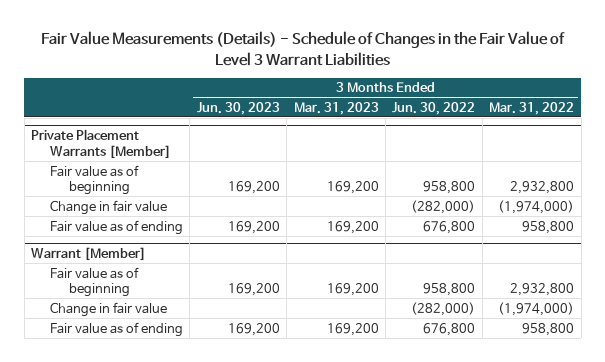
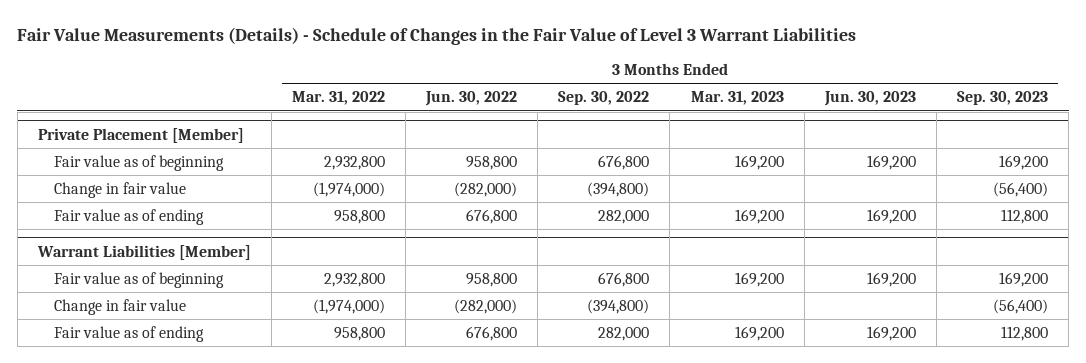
none -> [558,91,650,106] Sep. 30, 2022
none -> [957,91,1049,106] Sep. 30, 2023
[31,129,172,159] Private Placement Warrants [Member] -> [37,127,244,143] Private Placement [Member]
[31,247,147,262] Warrant [Member] -> [36,244,251,260] Warrant Liabilities [Member]

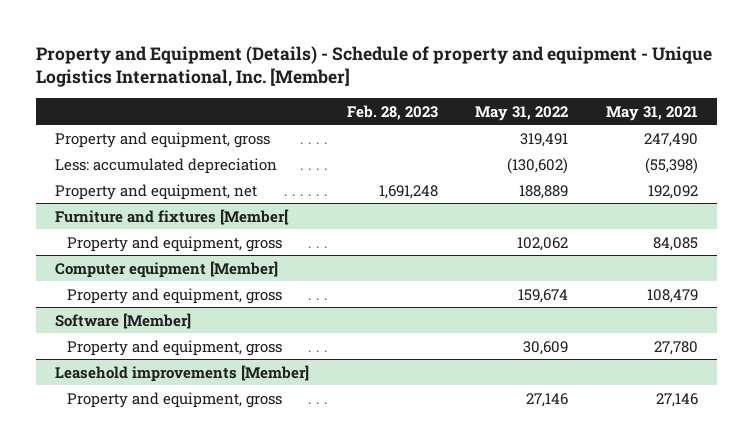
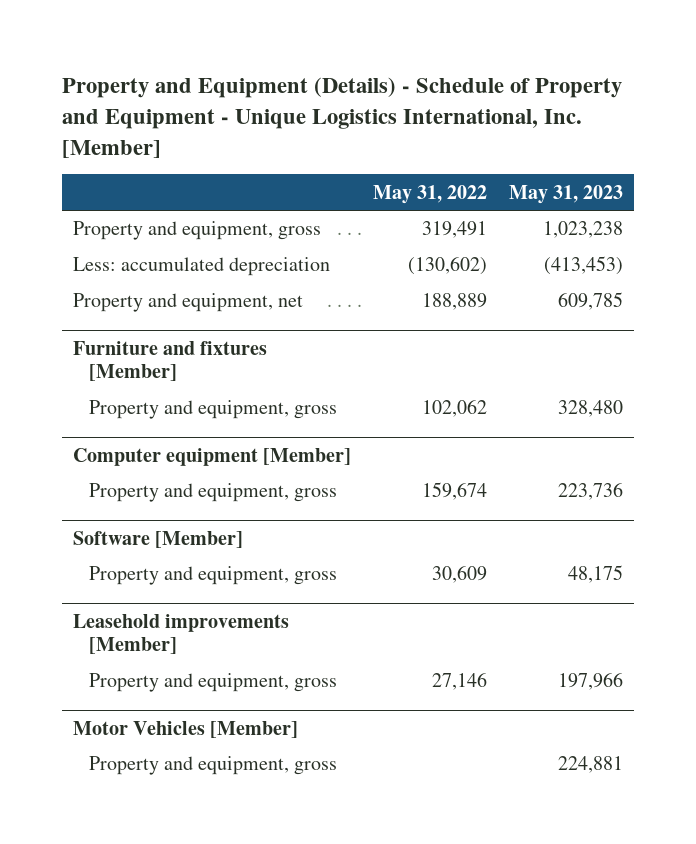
[36,45,713,87] Property and Equipment (Details) - Schedule of property and equipment - Unique Logistics International, Inc. [Member] -> [62,77,623,158] Property and Equipment (Details) - Schedule of Property and Equipment - Unique Logistics International, Inc. [Member]
[346,104,438,120] Feb. 28, 2023 -> none
[606,105,699,121] May 31, 2021 -> none
none -> [508,184,623,204] May 31, 2023
[55,208,290,225] Furniture and fixtures [Member[ -> [73,341,268,382] Furniture and fixtures [Member]
none -> [73,721,299,739] Motor Vehicles [Member]
none -> [88,756,337,776] Property and equipment, gross

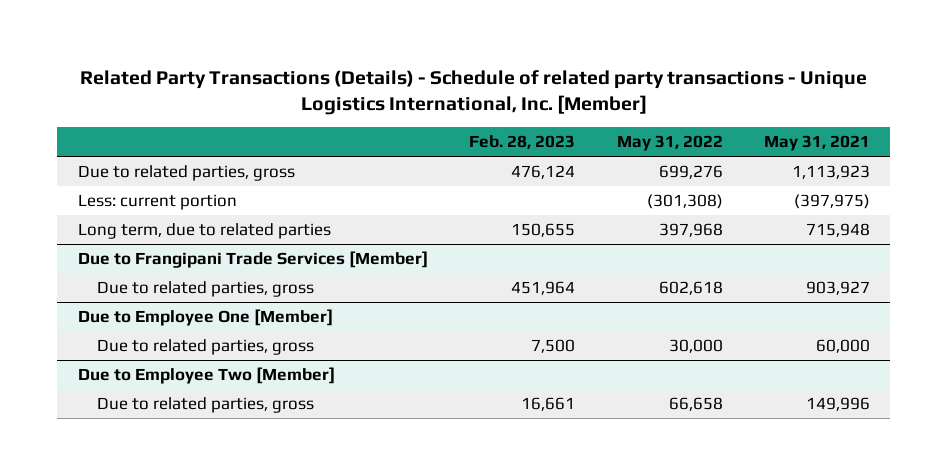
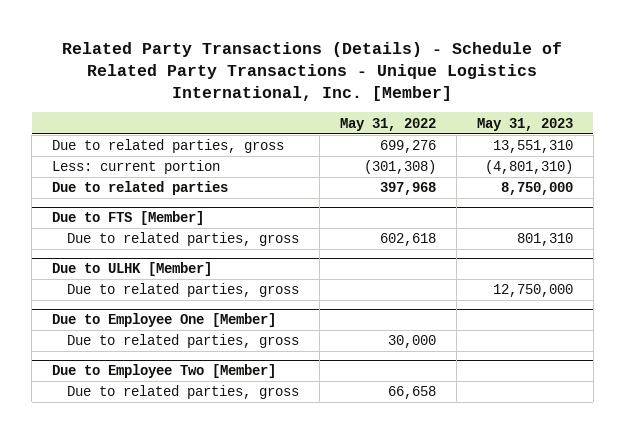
[79,69,867,116] Related Party Transactions (Details) - Schedule of related party transactions - Unique Logistics International, Inc. [Member] -> [62,41,563,101] Related Party Transactions (Details) - Schedule of Related Party Transactions - Unique Logistics International, Inc. [Member]
[469,135,576,150] Feb. 28, 2023 -> none
[763,135,870,152] May 31, 2021 -> none
none -> [476,117,573,131] May 31, 2023
[78,251,429,269] Due to Frangipani Trade Services [Member] -> none
[78,223,332,240] Long term, due to related parties -> [52,181,229,196] Due to related parties
none -> [52,211,205,226] Due to FTS [Member]
none -> [52,262,213,277] Due to ULHK [Member]
none -> [67,283,300,298] Due to related parties, gross

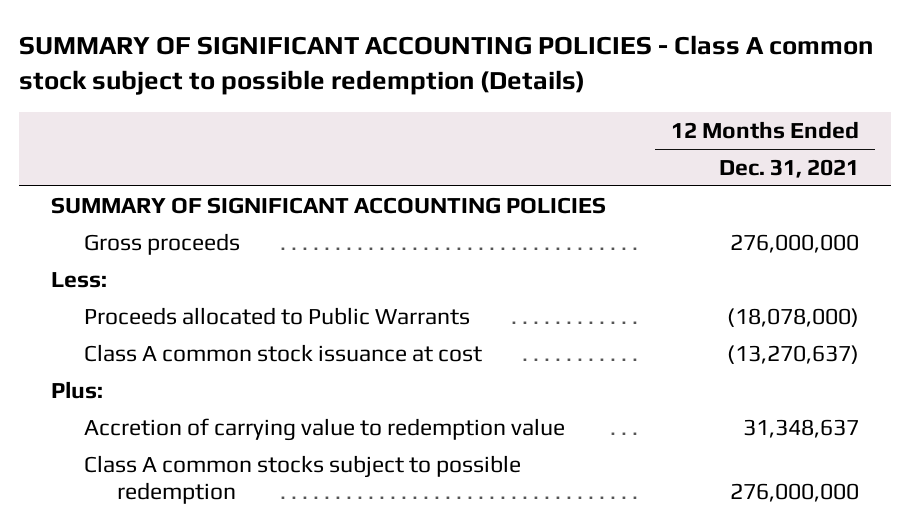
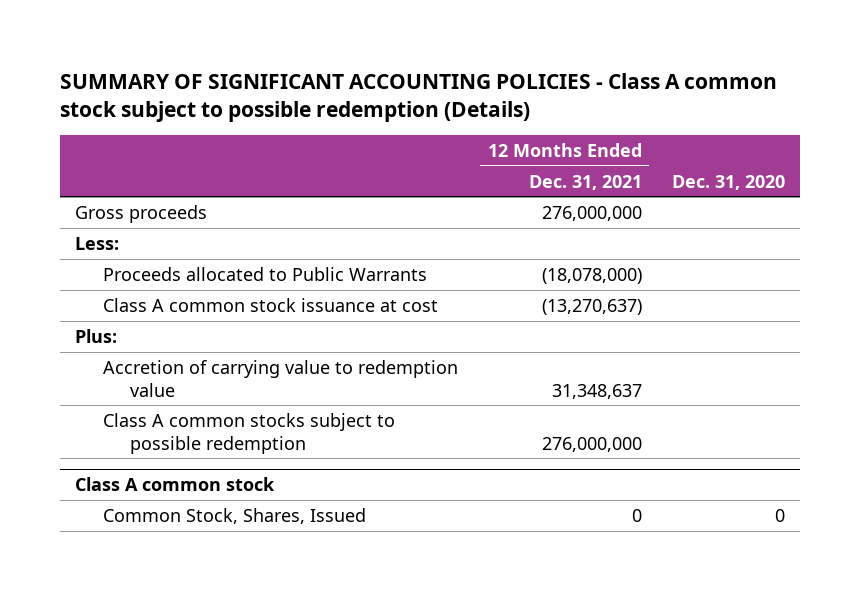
none -> [672,174,786,190] Dec. 31, 2020
[51,196,607,214] SUMMARY OF SIGNIFICANT ACCOUNTING POLICIES -> none
none -> [75,477,276,492] Class A common stock
none -> [102,507,366,524] Common Stock, Shares, Issued

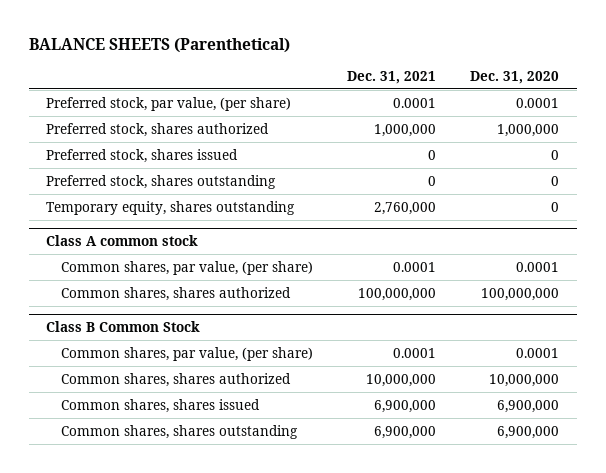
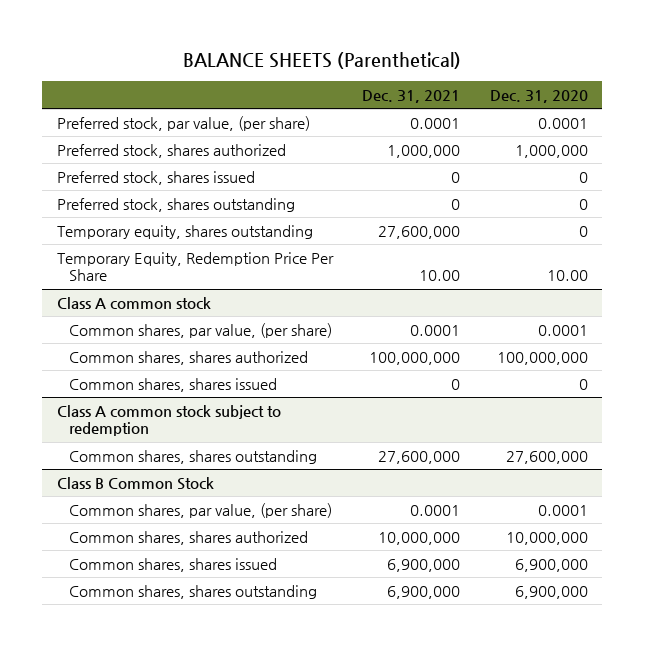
[374,201,437,215] 2,760,000 -> [378,225,461,239] 27,600,000
none -> [57,251,335,282] Temporary Equity, Redemption Price Per Share
none -> [68,377,277,392] Common shares, shares issued
none -> [57,404,282,437] Class A common stock subject to redemption
none -> [68,449,317,464] Common shares, shares outstanding

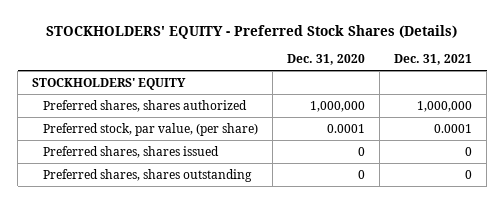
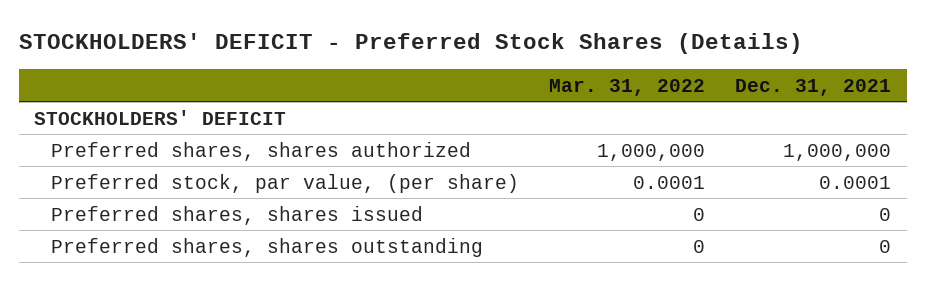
[46,24,458,39] STOCKHOLDERS' EQUITY - Preferred Stock Shares (Details) -> [18,33,803,55] STOCKHOLDERS' DEFICIT - Preferred Stock Shares (Details)
[287,54,366,66] Dec. 31, 2020 -> none
none -> [549,78,706,96] Mar. 31, 2022
[32,77,187,90] STOCKHOLDERS' EQUITY -> [33,109,286,125] STOCKHOLDERS' DEFICIT

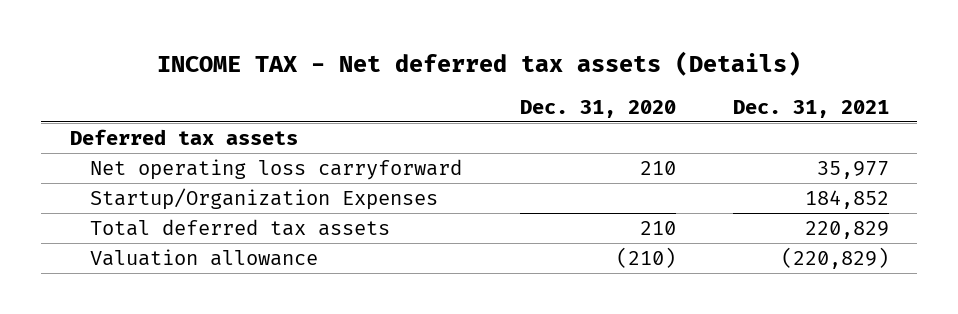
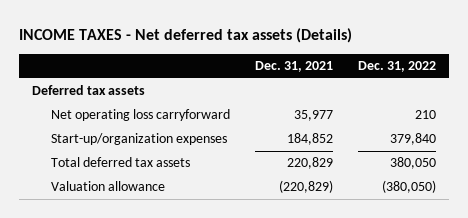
[157,50,802,76] INCOME TAX - Net deferred tax assets (Details) -> [19,28,353,44] INCOME TAXES - Net deferred tax assets (Details)
[519,99,676,118] Dec. 31, 2020 -> none
none -> [358,60,437,72] Dec. 31, 2022
[90,187,439,210] Startup/Organization Expenses -> [50,133,227,146] Start-up/organization expenses

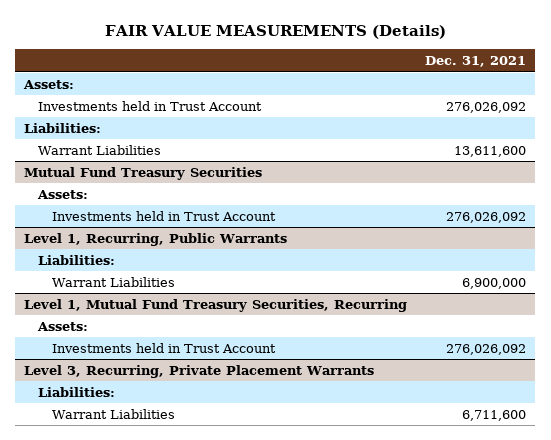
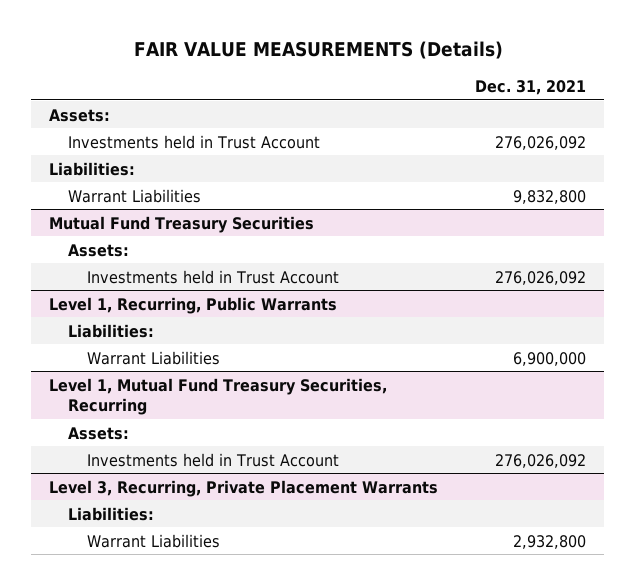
[454,146,527,158] 13,611,600 -> [512,189,586,204] 9,832,800
[462,410,527,422] 6,711,600 -> [512,534,586,549] 2,932,800

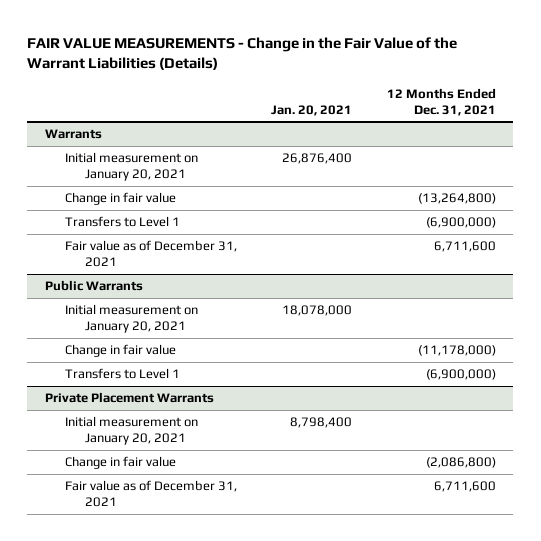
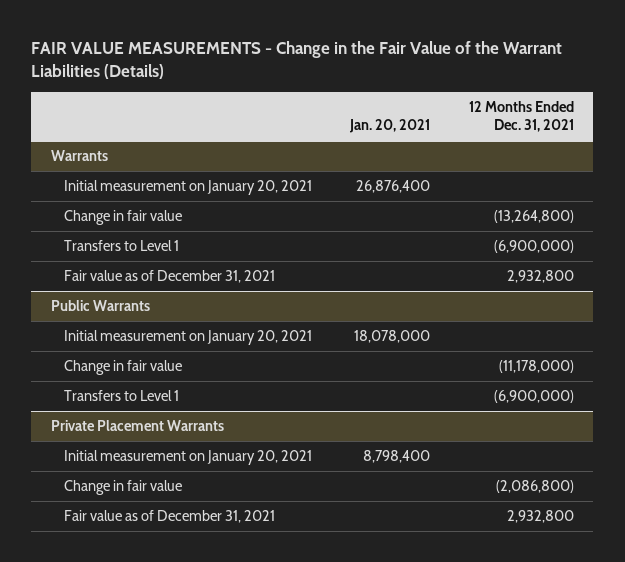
[433,241,496,253] 6,711,600 -> [507,269,575,283] 2,932,800
[433,481,496,493] 6,711,600 -> [507,509,575,523] 2,932,800

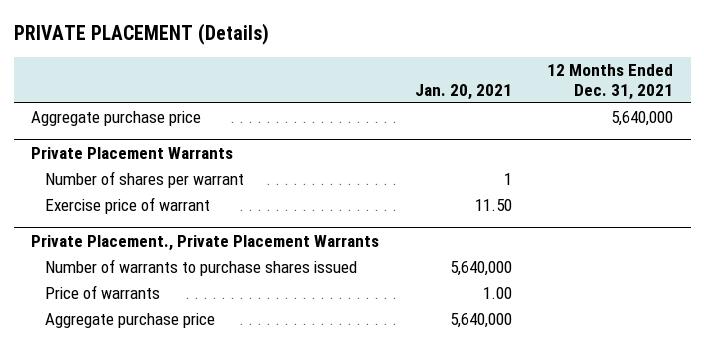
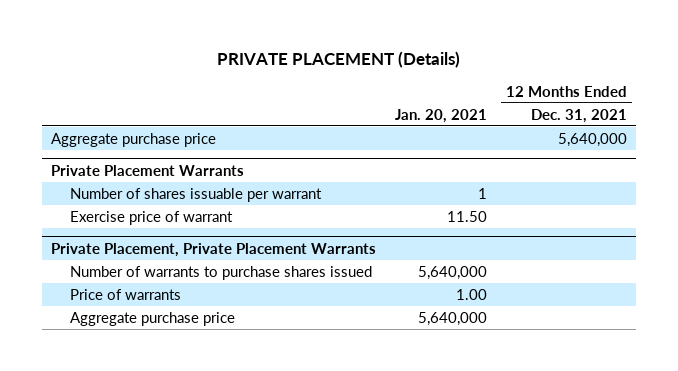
[44,171,244,189] Number of shares per warrant -> [69,187,322,202] Number of shares issuable per warrant
[31,235,380,252] Private Placement., Private Placement Warrants -> [51,242,377,257] Private Placement, Private Placement Warrants

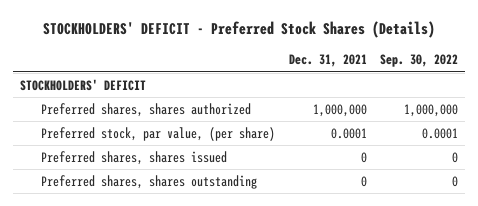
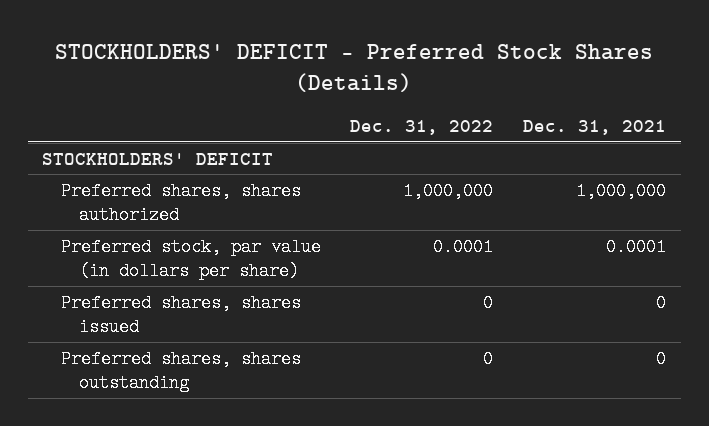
[380,54,459,68] Sep. 30, 2022 -> none
none -> [350,120,494,136] Dec. 31, 2022
[40,126,275,141] Preferred stock, par value, (per share) -> [60,237,321,281] Preferred stock, par value (in dollars per share)

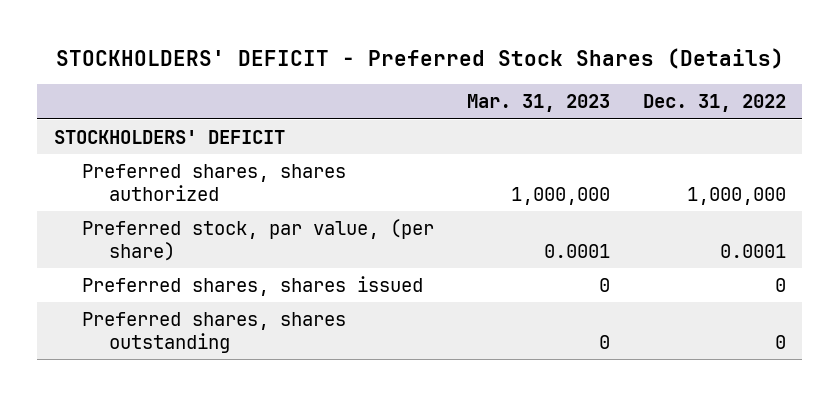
[523,120,667,136] Dec. 31, 2021 -> none
none -> [466,94,610,113] Mar. 31, 2023
[60,237,321,281] Preferred stock, par value (in dollars per share) -> [81,218,434,261] Preferred stock, par value, (per share)

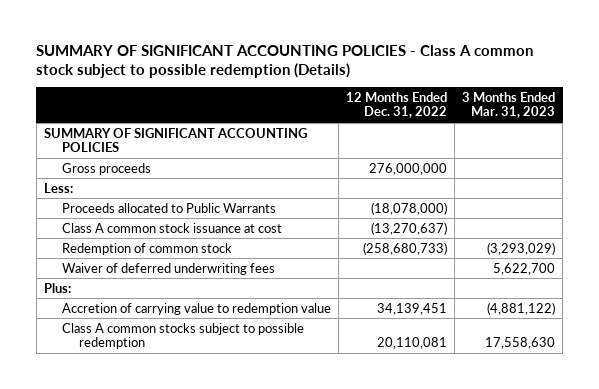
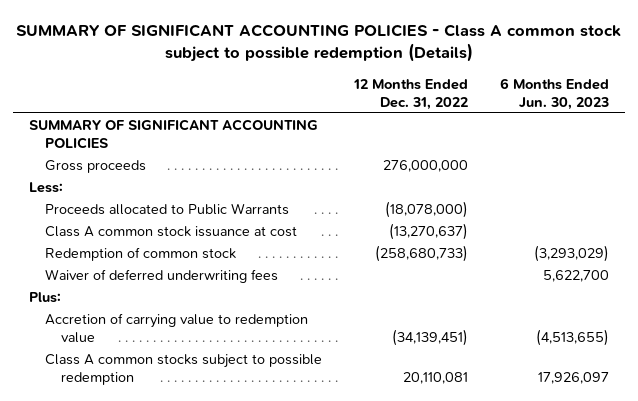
[462,91,556,119] 3 Months Ended Mar. 31, 2023 -> none
none -> [499,77,609,110] 6 Months Ended Jun. 30, 2023
[376,302,447,315] 34,139,451 -> [392,329,469,347] (34,139,451)

